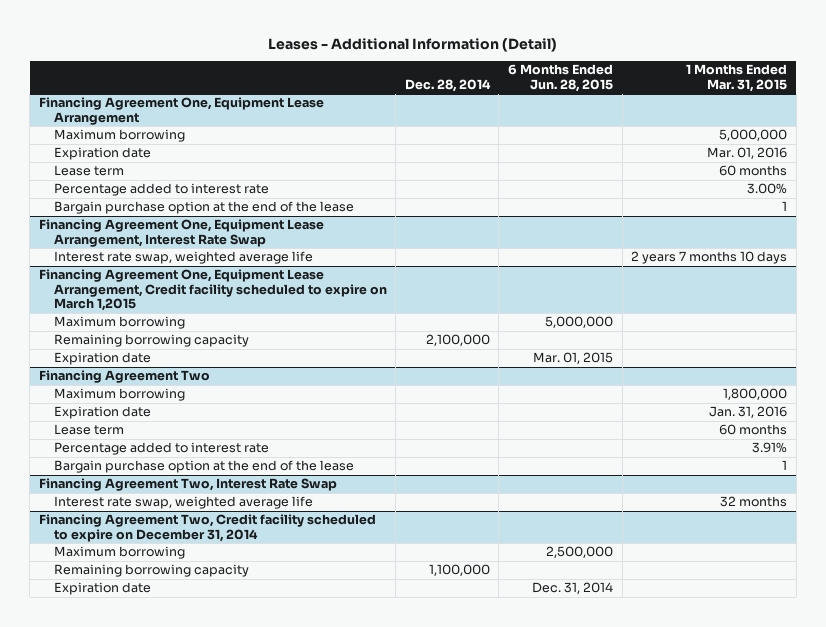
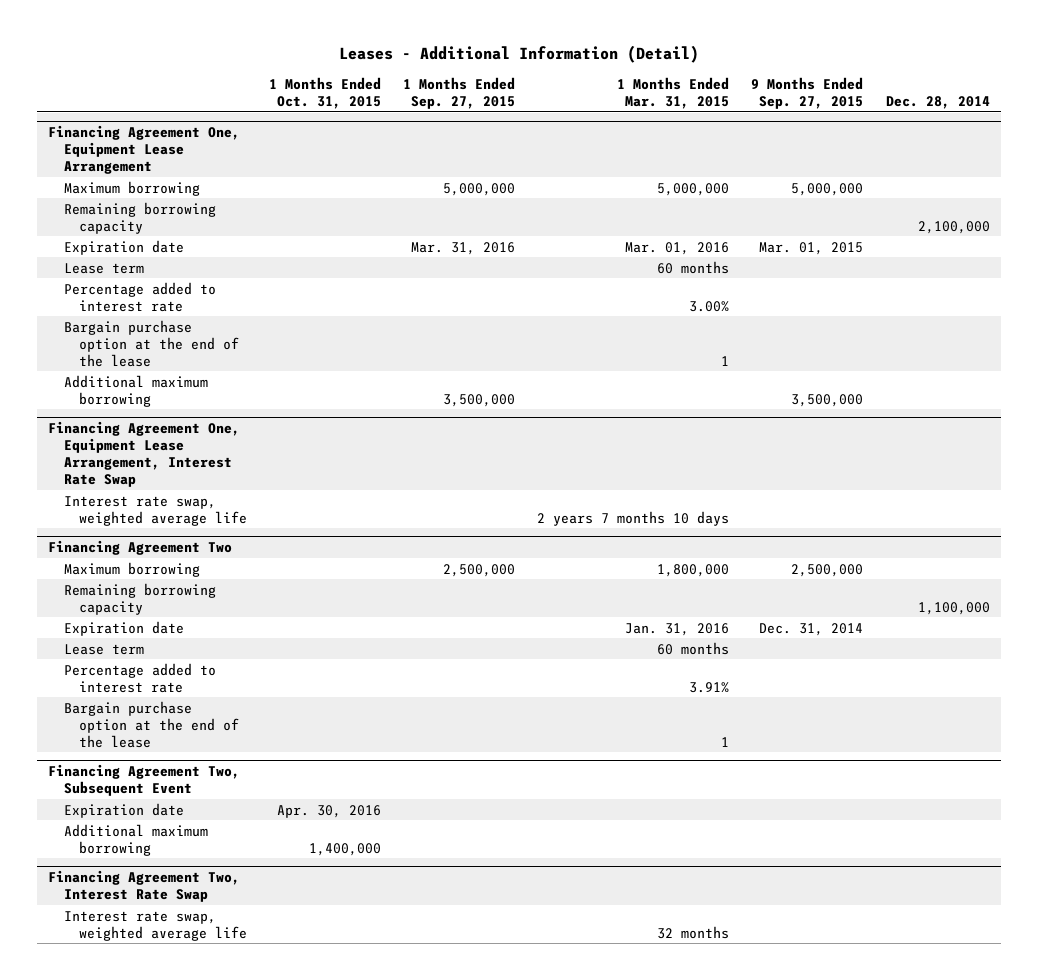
[507,64,613,92] 6 Months Ended Jun. 28, 2015 -> none
none -> [269,76,382,109] 1 Months Ended Oct. 31, 2015
none -> [403,76,516,109] 1 Months Ended Sep. 27, 2015
none -> [751,76,864,109] 9 Months Ended Sep. 27, 2015
none -> [63,201,216,234] Remaining borrowing capacity
none -> [63,374,208,407] Additional maximum borrowing
[38,269,387,312] Financing Agreement One, Equipment Lease Arrangement, Credit facility scheduled to expire on March 1,2015 -> none
[53,316,185,330] Maximum borrowing -> none
[53,334,249,348] Remaining borrowing capacity -> none
[53,352,151,366] Expiration date -> none
none -> [63,582,216,615] Remaining borrowing capacity
none -> [48,764,241,797] Financing Agreement Two, Subsequent Event
none -> [63,802,184,818] Expiration date
none -> [63,823,208,856] Additional maximum borrowing
[38,514,376,542] Financing Agreement Two, Credit facility scheduled to expire on December 31, 2014 -> none
[53,546,185,560] Maximum borrowing -> none
[53,564,249,578] Remaining borrowing capacity -> none
[53,582,151,596] Expiration date -> none

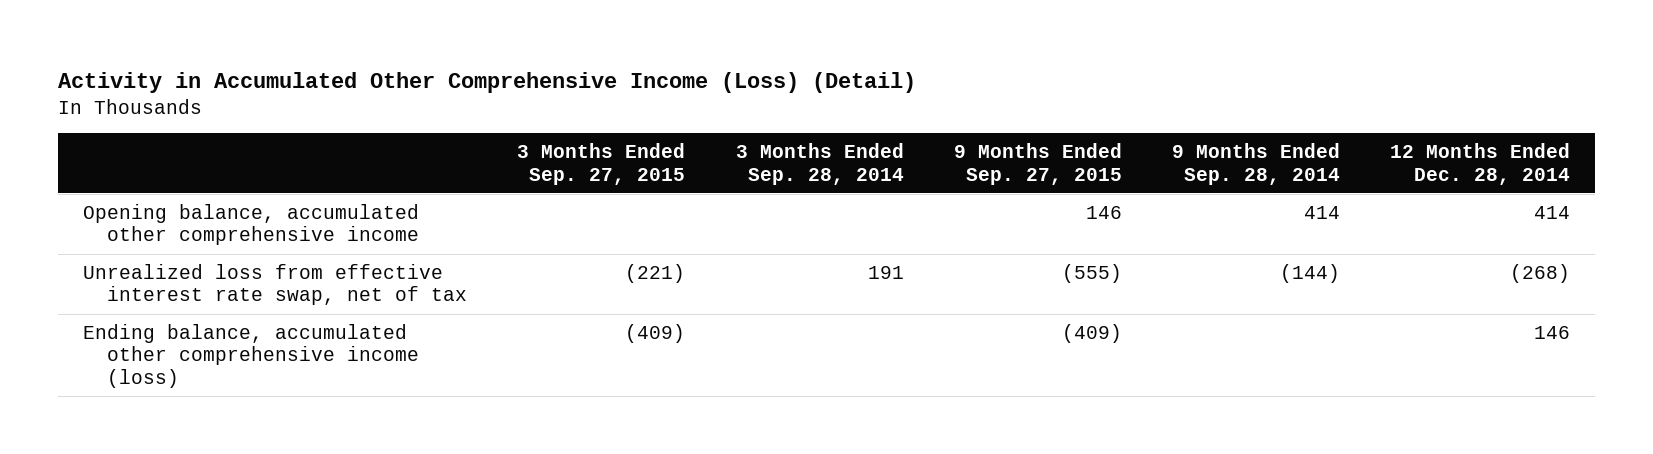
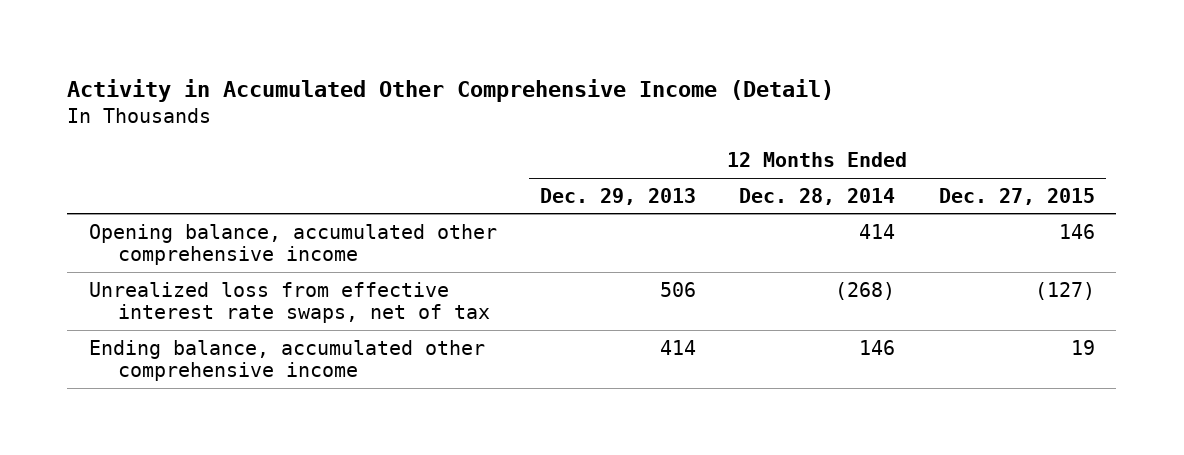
[58,71,917,93] Activity in Accumulated Other Comprehensive Income (Loss) (Detail) -> [67,79,835,103] Activity in Accumulated Other Comprehensive Income (Detail)
[517,143,686,185] 3 Months Ended Sep. 27, 2015 -> none
[735,143,904,185] 3 Months Ended Sep. 28, 2014 -> none
[953,143,1122,185] 9 Months Ended Sep. 27, 2015 -> none
[1171,143,1340,185] 9 Months Ended Sep. 28, 2014 -> none
none -> [540,187,697,205] Dec. 29, 2013
none -> [938,187,1095,205] Dec. 27, 2015
[83,263,468,306] Unrealized loss from effective interest rate swap, net of tax -> [89,281,491,324] Unrealized loss from effective interest rate swaps, net of tax
[83,323,420,388] Ending balance, accumulated other comprehensive income (loss) -> [89,339,486,382] Ending balance, accumulated other comprehensive income

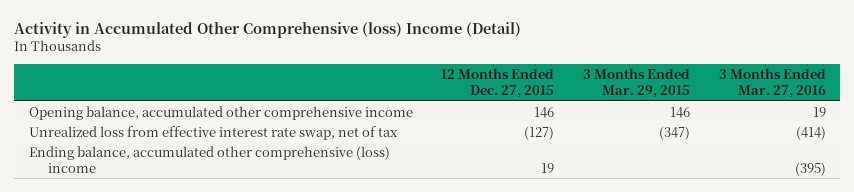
[67,79,835,103] Activity in Accumulated Other Comprehensive Income (Detail) -> [14,22,522,39] Activity in Accumulated Other Comprehensive (loss) Income (Detail)
[540,187,697,205] Dec. 29, 2013 -> none
[739,187,896,205] Dec. 28, 2014 -> none
none -> [582,67,690,99] 3 Months Ended Mar. 29, 2015
none -> [718,67,826,99] 3 Months Ended Mar. 27, 2016
[89,281,491,324] Unrealized loss from effective interest rate swaps, net of tax -> [28,125,398,140] Unrealized loss from effective interest rate swap, net of tax
[89,339,486,382] Ending balance, accumulated other comprehensive income -> [28,145,390,174] Ending balance, accumulated other comprehensive (loss) income

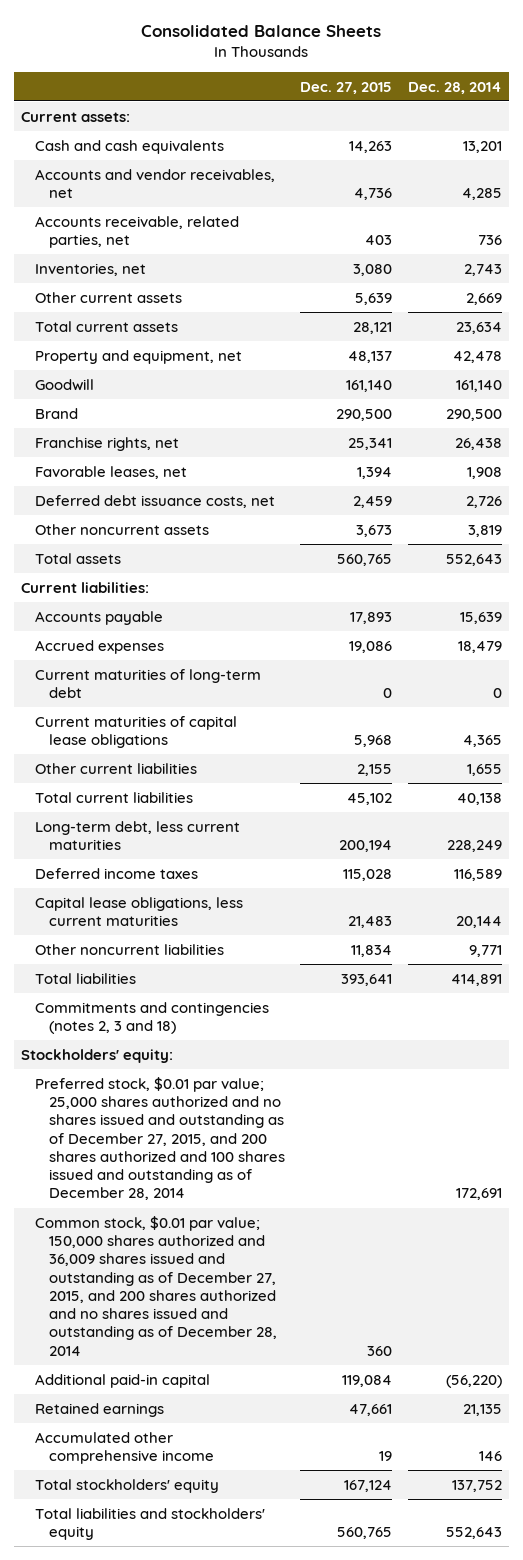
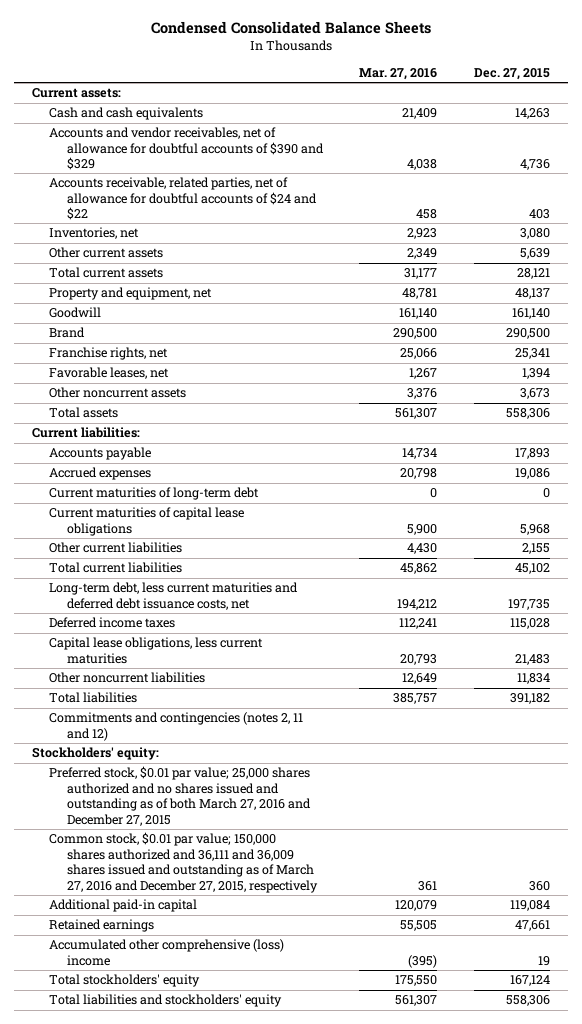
[141,24,382,37] Consolidated Balance Sheets -> [150,21,431,35] Condensed Consolidated Balance Sheets
[407,81,502,94] Dec. 28, 2014 -> none
none -> [359,68,438,81] Mar. 27, 2016
[35,168,276,199] Accounts and vendor receivables, net -> [49,127,324,171] Accounts and vendor receivables, net of allowance for doubtful accounts of $390 and $329
[35,215,240,249] Accounts receivable, related parties, net -> [49,177,317,221] Accounts receivable, related parties, net of allowance for doubtful accounts of $24 and $22
[35,494,276,508] Deferred debt issuance costs, net -> none
[337,553,393,566] 560,765 -> [505,408,550,420] 558,306
[35,820,241,851] Long-term debt, less current maturities -> [49,582,299,610] Long-term debt, less current maturities and deferred debt issuance costs, net
[339,840,393,853] 200,194 -> [507,598,550,610] 197,735
[341,973,393,986] 393,641 -> [509,693,550,705] 391,182
[35,1001,270,1035] Commitments and contingencies (notes 2, 3 and 18) -> [49,712,304,741] Commitments and contingencies (notes 2, 11 and 12)
[35,1076,285,1201] Preferred stock, $0.01 par value; 25,000 shares authorized and no shares issued and outstanding as of December 27, 2015, and 200 shares authorized and 100 shares issued and outstanding as of December 28, 2014 -> [49,766,311,826] Preferred stock, $0.01 par value; 25,000 shares authorized and no shares issued and outstanding as of both March 27, 2016 and December 27, 2015
[35,1215,277,1356] Common stock, $0.01 par value; 150,000 shares authorized and 36,009 shares issued and outstanding as of December 27, 2015, and 200 shares authorized and no shares issued and outstanding as of December 28, 2014 -> [49,832,318,893] Common stock, $0.01 par value; 150,000 shares authorized and 36,111 and 36,009 shares issued and outstanding as of March 27, 2016 and December 27, 2015, respectively
[35,1431,214,1465] Accumulated other comprehensive income -> [49,939,285,966] Accumulated other comprehensive (loss) income
[337,1527,393,1540] 560,765 -> [505,995,550,1007] 558,306

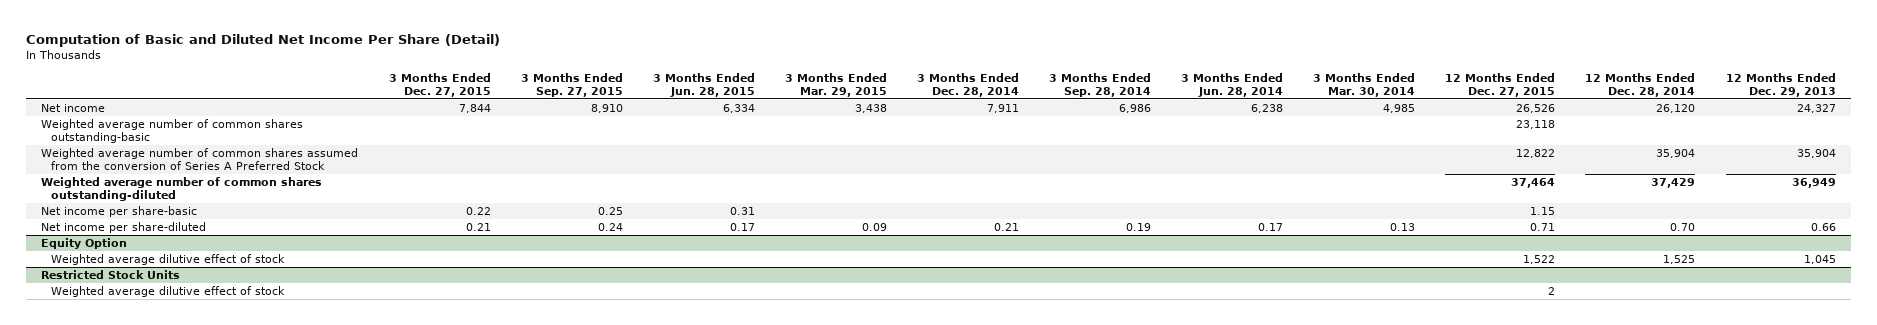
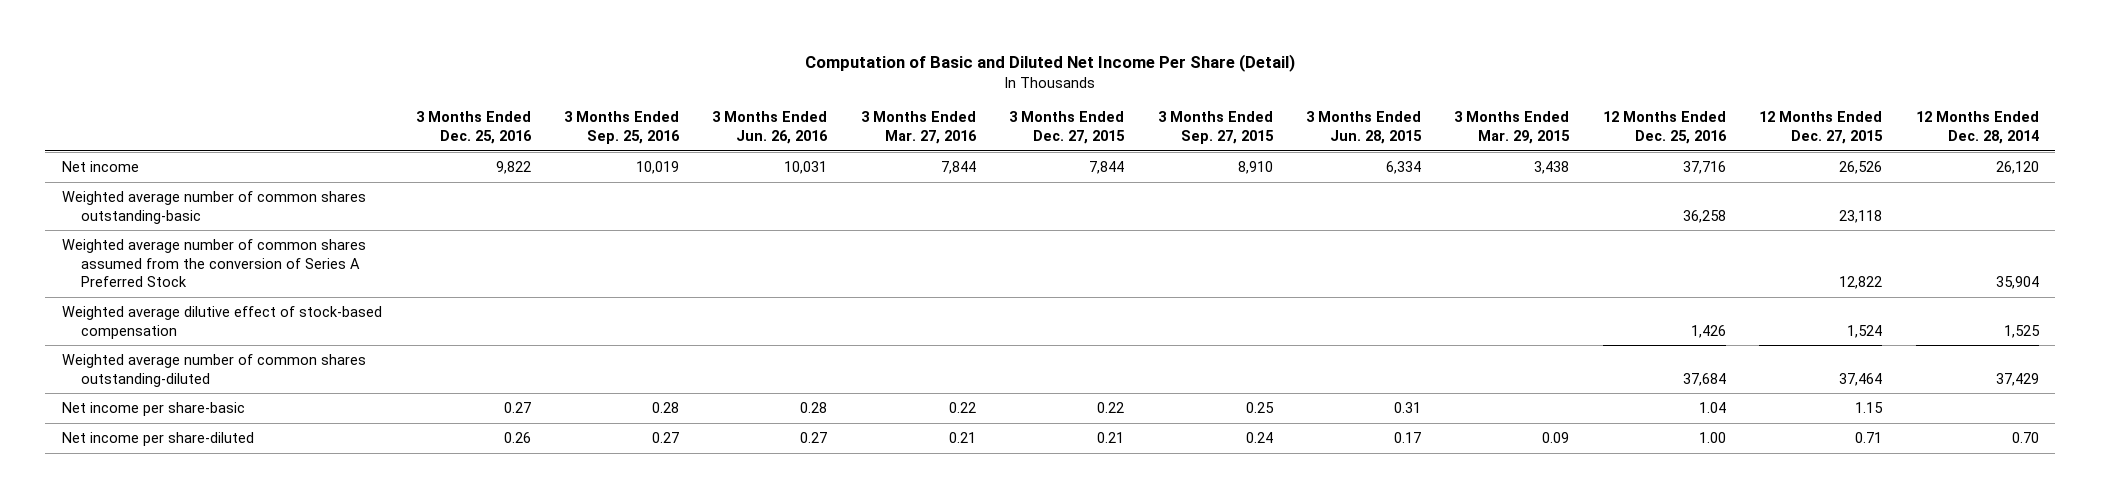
[916,72,1019,98] 3 Months Ended Dec. 28, 2014 -> none
[1049,72,1152,98] 3 Months Ended Sep. 28, 2014 -> none
[1181,72,1284,98] 3 Months Ended Jun. 28, 2014 -> none
[1313,72,1416,98] 3 Months Ended Mar. 30, 2014 -> none
[1725,72,1836,98] 12 Months Ended Dec. 29, 2013 -> none
none -> [415,111,532,145] 3 Months Ended Dec. 25, 2016
none -> [564,111,681,145] 3 Months Ended Sep. 25, 2016
none -> [712,111,829,145] 3 Months Ended Jun. 26, 2016
none -> [860,111,977,145] 3 Months Ended Mar. 27, 2016
none -> [1602,111,1727,145] 12 Months Ended Dec. 25, 2016
none -> [62,306,383,339] Weighted average dilutive effect of stock-based compensation
[41,237,128,249] Equity Option -> none
[51,253,286,265] Weighted average dilutive effect of stock -> none
[41,269,181,279] Restricted Stock Units -> none
[51,285,286,297] Weighted average dilutive effect of stock -> none

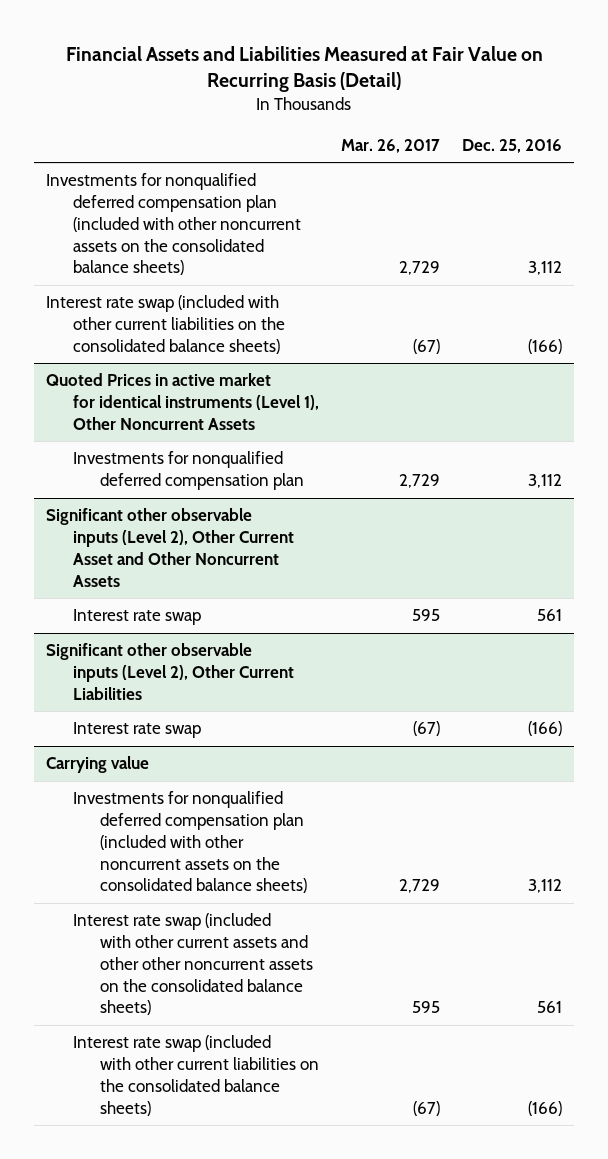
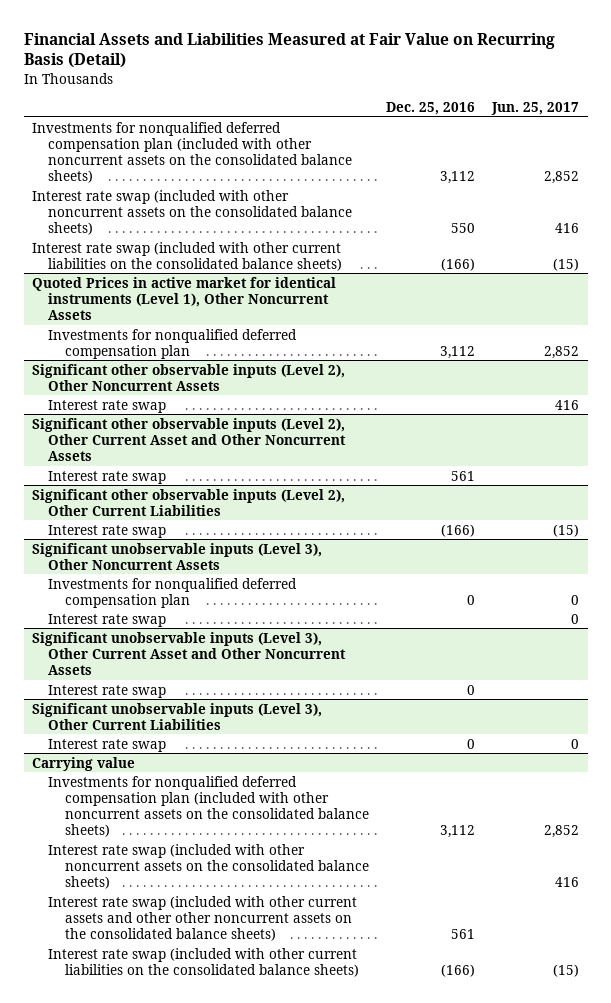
[341,138,441,153] Mar. 26, 2017 -> none
none -> [491,101,580,115] Jun. 25, 2017
none -> [32,189,353,235] Interest rate swap (included with other noncurrent assets on the consolidated balance sheets)
none -> [32,363,346,391] Significant other observable inputs (Level 2), Other Noncurrent Assets
none -> [48,399,167,413] Interest rate swap
none -> [32,542,323,570] Significant unobservable inputs (Level 3), Other Noncurrent Assets
none -> [48,577,298,608] Investments for nonqualified deferred compensation plan
none -> [48,613,167,627] Interest rate swap
none -> [32,631,347,675] Significant unobservable inputs (Level 3), Other Current Asset and Other Noncurrent Assets
none -> [48,684,167,698] Interest rate swap
none -> [32,702,323,730] Significant unobservable inputs (Level 3), Other Current Liabilities
none -> [48,738,167,752] Interest rate swap
none -> [48,843,369,889] Interest rate swap (included with other noncurrent assets on the consolidated balance sheets)

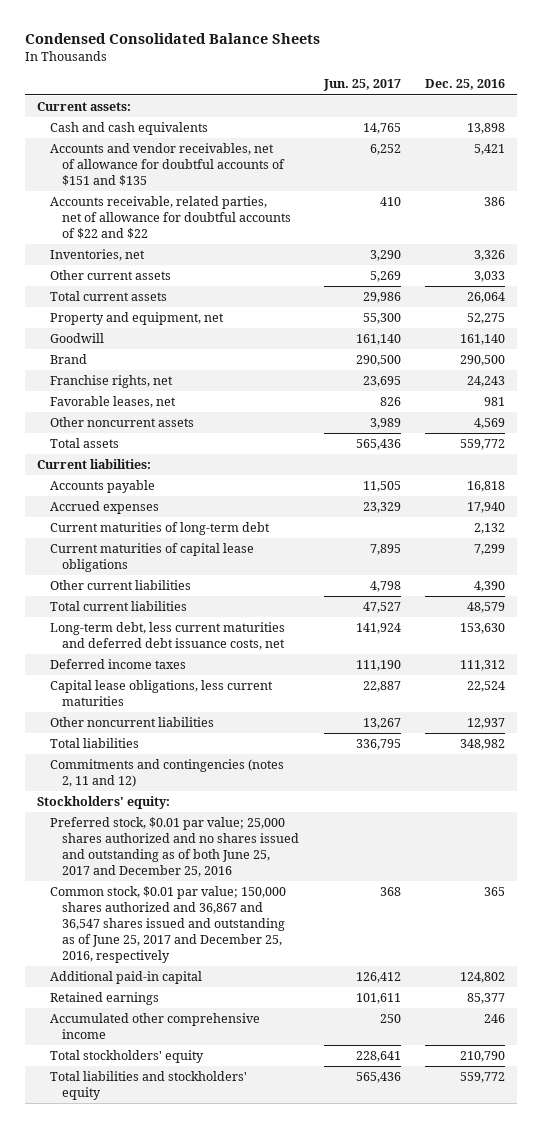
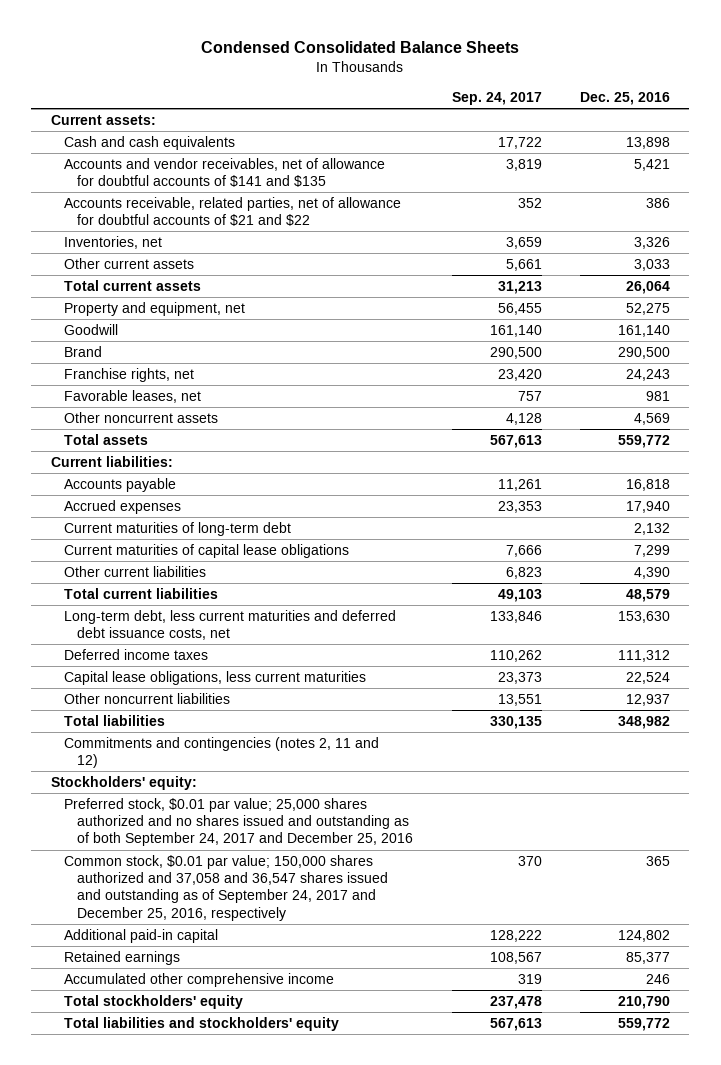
[322,79,401,92] Jun. 25, 2017 -> none
none -> [451,91,542,105] Sep. 24, 2017
[49,143,286,186] Accounts and vendor receivables, net of allowance for doubtful accounts of $151 and $135 -> [63,157,385,188] Accounts and vendor receivables, net of allowance for doubtful accounts of $141 and $135
[49,196,292,239] Accounts receivable, related parties, net of allowance for doubtful accounts of $22 and $22 -> [63,196,401,227] Accounts receivable, related parties, net of allowance for doubtful accounts of $21 and $22
[49,817,300,877] Preferred stock, $0.01 par value; 25,000 shares authorized and no shares issued and outstanding as of both June 25, 2017 and December 25, 2016 -> [63,797,414,847] Preferred stock, $0.01 par value; 25,000 shares authorized and no shares issued and outstanding as of both September 24, 2017 and December 25, 2016
[49,886,286,963] Common stock, $0.01 par value; 150,000 shares authorized and 36,867 and 36,547 shares issued and outstanding as of June 25, 2017 and December 25, 2016, respectively -> [63,854,389,921] Common stock, $0.01 par value; 150,000 shares authorized and 37,058 and 36,547 shares issued and outstanding as of September 24, 2017 and December 25, 2016, respectively

